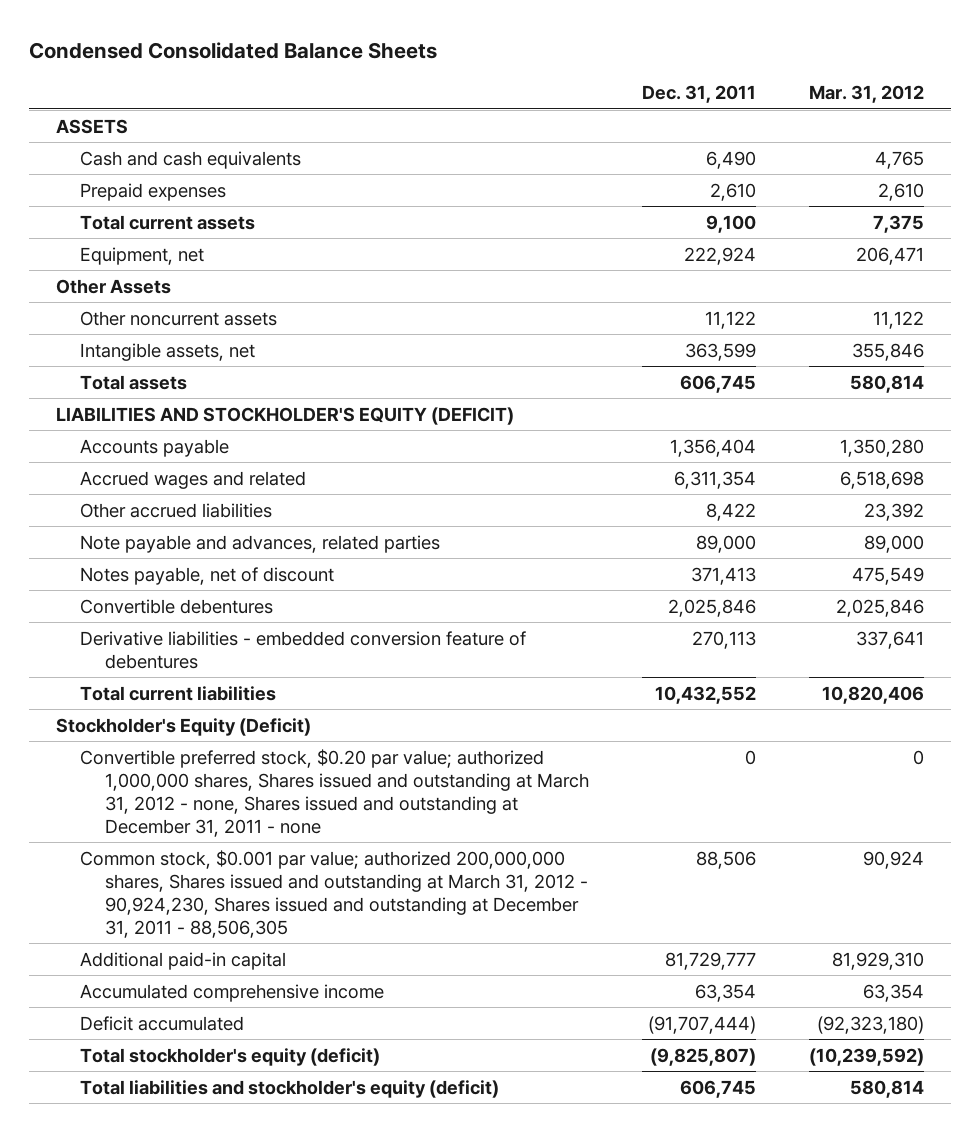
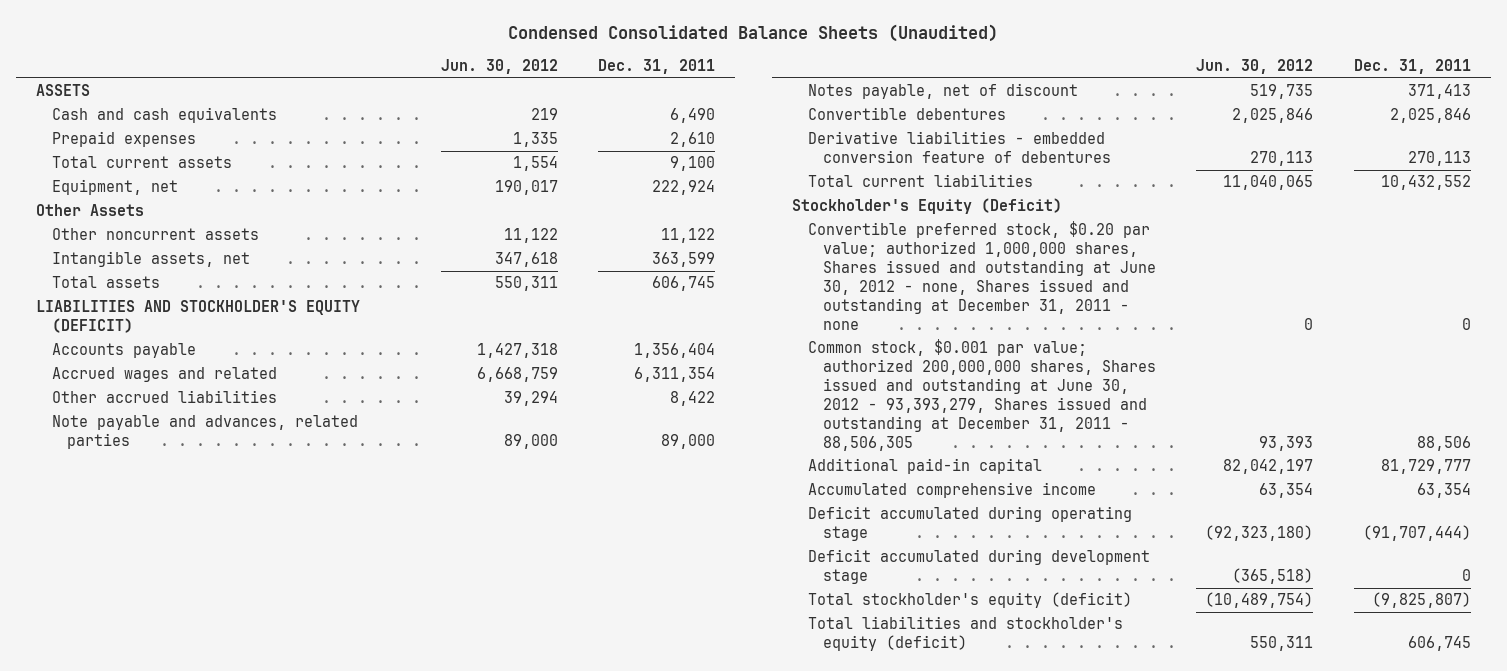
[29,41,438,59] Condensed Consolidated Balance Sheets -> [508,23,999,42] Condensed Consolidated Balance Sheets (Unaudited)
[809,84,925,103] Mar. 31, 2012 -> none
none -> [440,59,558,75] Jun. 30, 2012
[80,748,589,837] Convertible preferred stock, $0.20 par value; authorized 1,000,000 shares, Shares issued and outstanding at March 31, 2012 - none, Shares issued and outstanding at December 31, 2011 - none -> [807,221,1157,330] Convertible preferred stock, $0.20 par value; authorized 1,000,000 shares, Shares issued and outstanding at June 30, 2012 - none, Shares issued and outstanding at December 31, 2011 - none
[80,849,588,938] Common stock, $0.001 par value; authorized 200,000,000 shares, Shares issued and outstanding at March 31, 2012 - 90,924,230, Shares issued and outstanding at December 31, 2011 - 88,506,305 -> [807,339,1157,451] Common stock, $0.001 par value; authorized 200,000,000 shares, Shares issued and outstanding at June 30, 2012 - 93,393,279, Shares issued and outstanding at December 31, 2011 - 88,506,305
[80,1015,245,1031] Deficit accumulated -> [807,506,1132,542] Deficit accumulated during operating stage
none -> [807,549,1150,585] Deficit accumulated during development stage

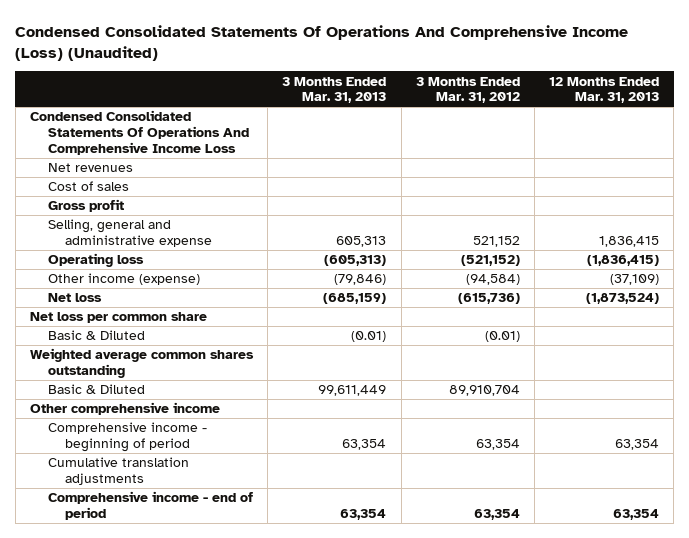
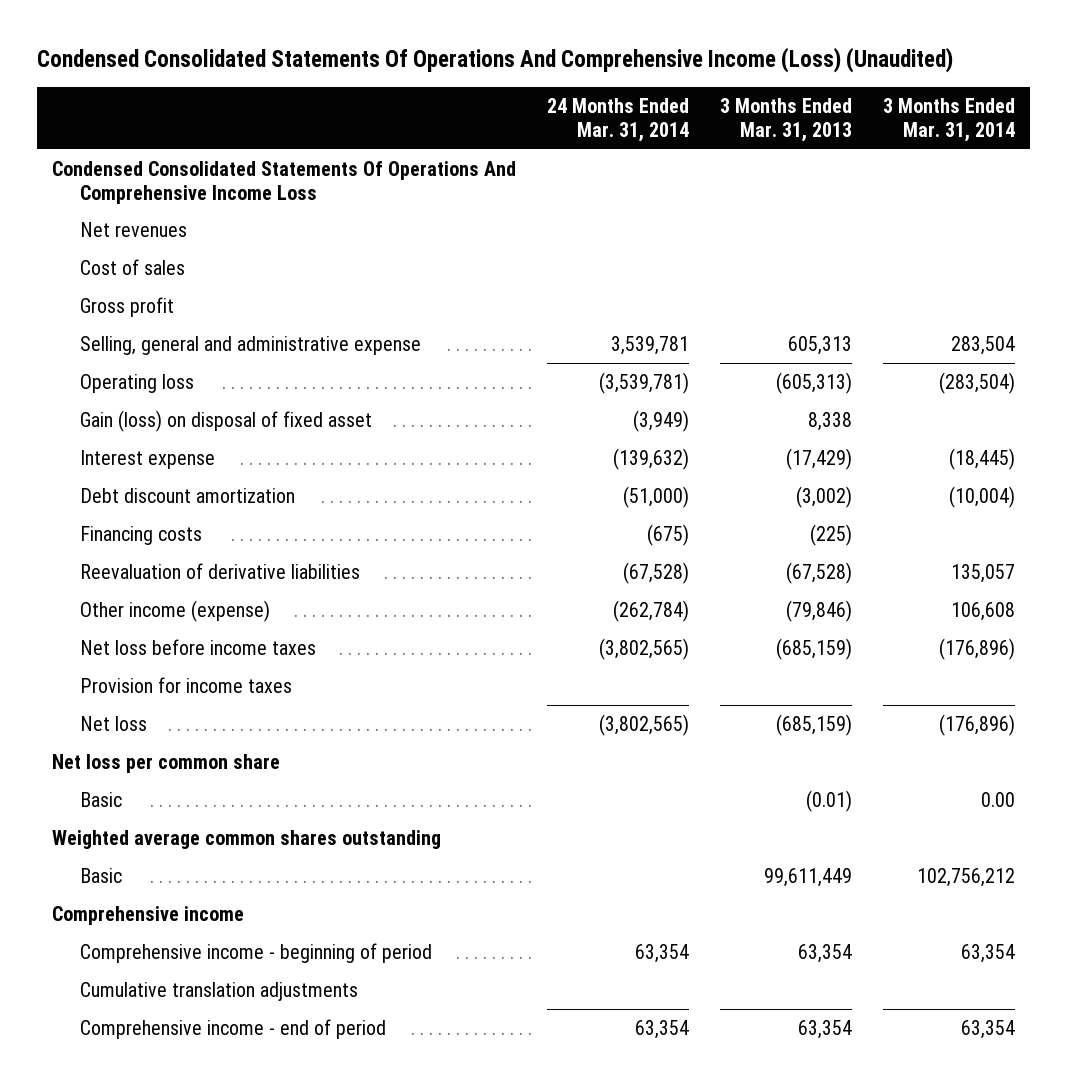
[415,76,520,104] 3 Months Ended Mar. 31, 2012 -> none
[548,76,659,104] 12 Months Ended Mar. 31, 2013 -> none
none -> [547,98,690,142] 24 Months Ended Mar. 31, 2014
none -> [882,98,1015,142] 3 Months Ended Mar. 31, 2014
none -> [79,409,372,432] Gain (loss) on disposal of fixed asset
none -> [79,449,215,469] Interest expense
none -> [79,487,295,503] Debt discount amortization
none -> [79,525,202,545] Financing costs
none -> [79,562,360,579] Reevaluation of derivative liabilities
none -> [79,638,316,655] Net loss before income taxes
none -> [79,676,292,693] Provision for income taxes
[47,330,145,341] Basic & Diluted -> [79,791,122,807] Basic
[47,384,145,395] Basic & Diluted -> [79,867,122,883] Basic
[30,402,221,416] Other comprehensive income -> [52,905,245,925] Comprehensive income

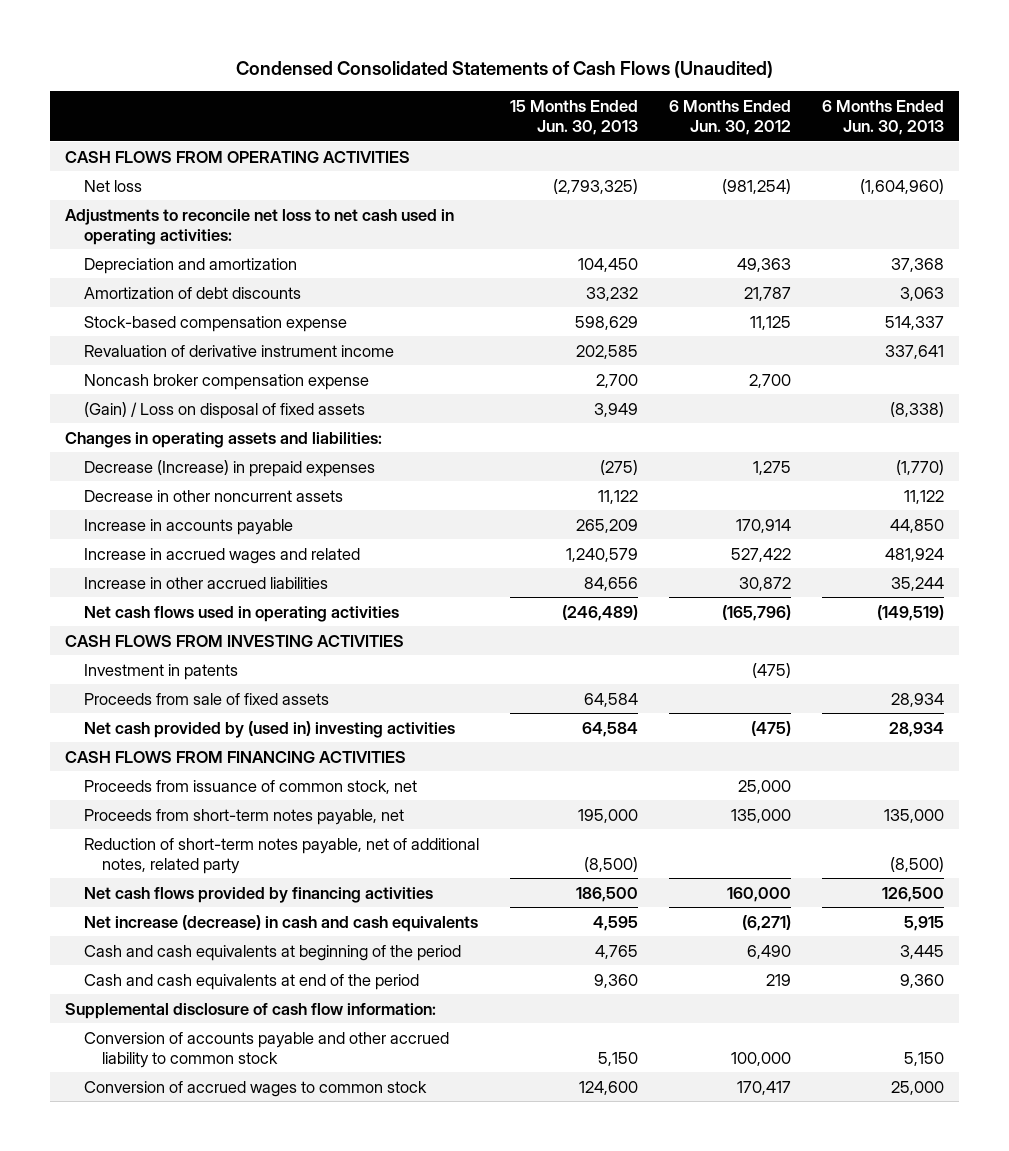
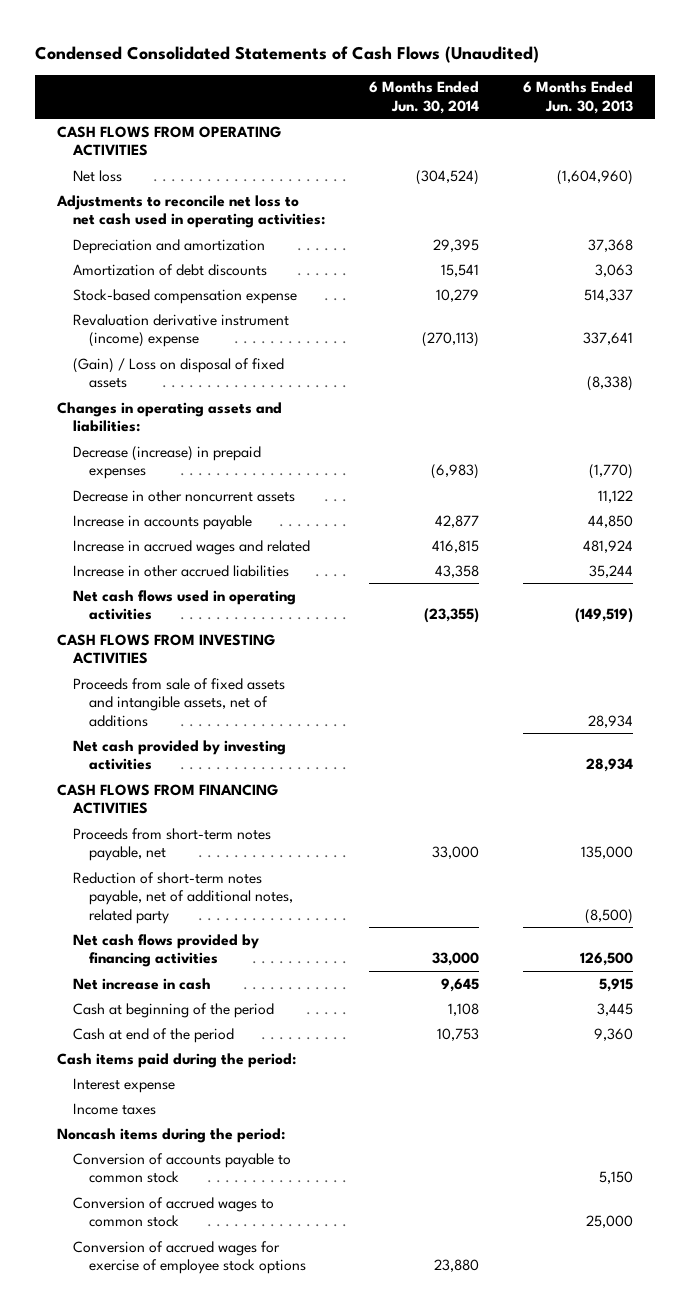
[509,100,638,136] 15 Months Ended Jun. 30, 2013 -> none
[668,100,791,136] 6 Months Ended Jun. 30, 2012 -> none
none -> [368,81,479,114] 6 Months Ended Jun. 30, 2014
[83,373,369,390] Noncash broker compensation expense -> none
[83,344,394,357] Revaluation of derivative instrument income -> [72,313,289,348] Revaluation derivative instrument (income) expense
[83,459,375,477] Decrease (Increase) in prepaid expenses -> [72,445,261,480] Decrease (increase) in prepaid expenses
[83,663,238,680] Investment in patents -> none
[83,692,329,705] Proceeds from sale of fixed assets -> [72,677,285,727] Proceeds from sale of fixed assets and intangible assets, net of additions
[83,720,455,738] Net cash provided by (used in) investing activities -> [72,739,286,771] Net cash provided by investing activities
[83,779,417,794] Proceeds from issuance of common stock, net -> none
[65,1002,437,1019] Supplemental disclosure of cash flow information: -> none
[83,914,478,932] Net increase (decrease) in cash and cash equivalents -> [72,977,211,990] Net increase in cash
[83,944,461,961] Cash and cash equivalents at beginning of the period -> [72,1002,274,1018] Cash at beginning of the period
[83,973,419,990] Cash and cash equivalents at end of the period -> [72,1027,234,1043] Cash at end of the period
none -> [56,1052,296,1068] Cash items paid during the period:
none -> [72,1077,175,1093] Interest expense
none -> [72,1102,156,1115] Income taxes
none -> [56,1127,285,1143] Noncash items during the period:
[83,1031,449,1068] Conversion of accounts payable and other accrued liability to common stock -> [72,1152,291,1184] Conversion of accounts payable to common stock
none -> [72,1240,307,1275] Conversion of accrued wages for exercise of employee stock options

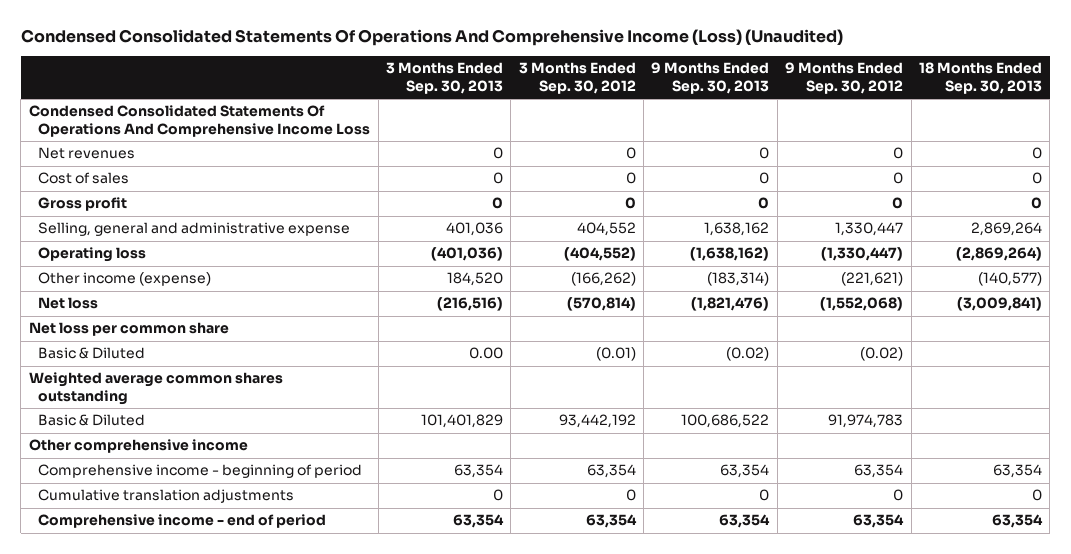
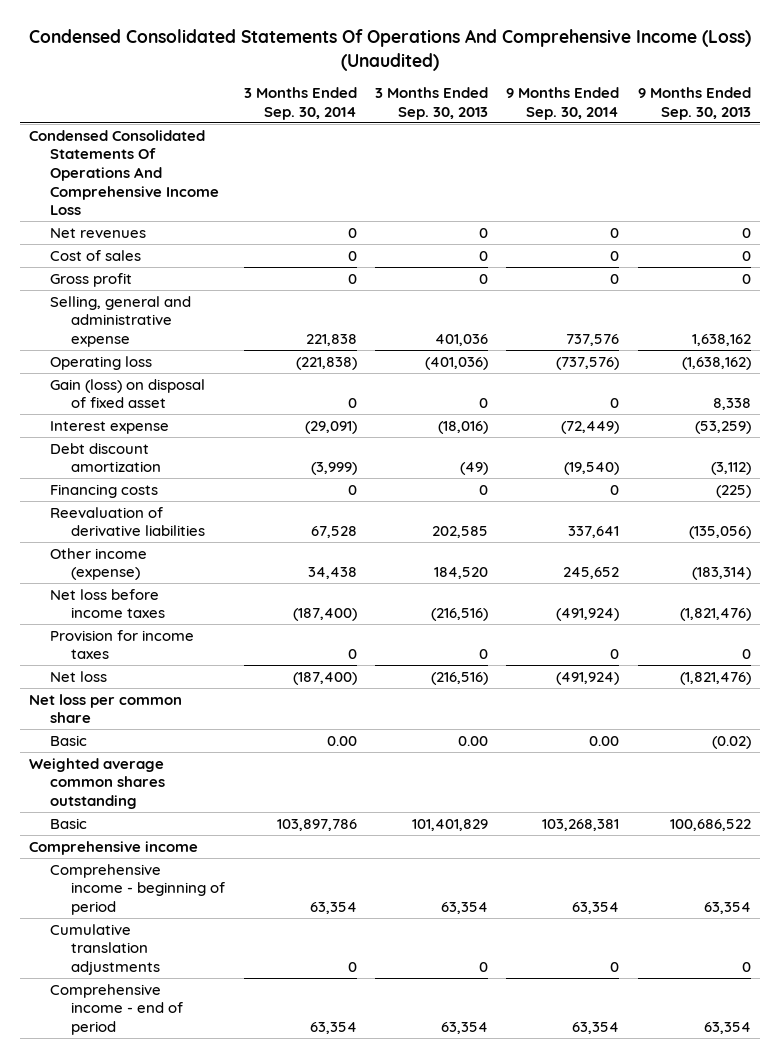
[518,62,636,95] 3 Months Ended Sep. 30, 2012 -> none
[785,62,904,95] 9 Months Ended Sep. 30, 2012 -> none
[918,62,1042,95] 18 Months Ended Sep. 30, 2013 -> none
none -> [243,87,357,120] 3 Months Ended Sep. 30, 2014
none -> [506,87,620,120] 9 Months Ended Sep. 30, 2014
none -> [50,378,206,409] Gain (loss) on disposal of fixed asset
none -> [50,420,170,434] Interest expense
none -> [50,442,162,473] Debt discount amortization
none -> [50,483,159,498] Financing costs
none -> [50,506,206,537] Reevaluation of derivative liabilities
none -> [50,588,166,619] Net loss before income taxes
none -> [50,629,195,660] Provision for income taxes
[38,347,146,360] Basic & Diluted -> [50,734,88,746] Basic
[38,414,146,427] Basic & Diluted -> [50,817,88,829] Basic
[28,439,248,454] Other comprehensive income -> [29,840,199,855] Comprehensive income

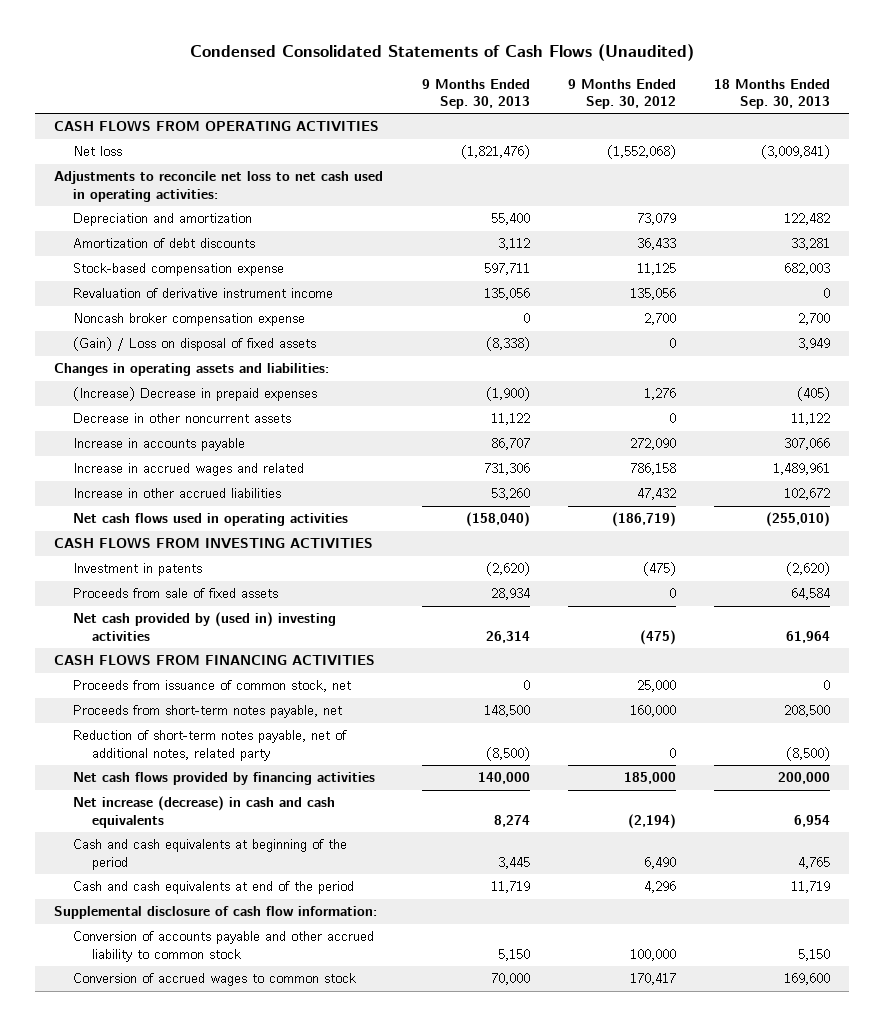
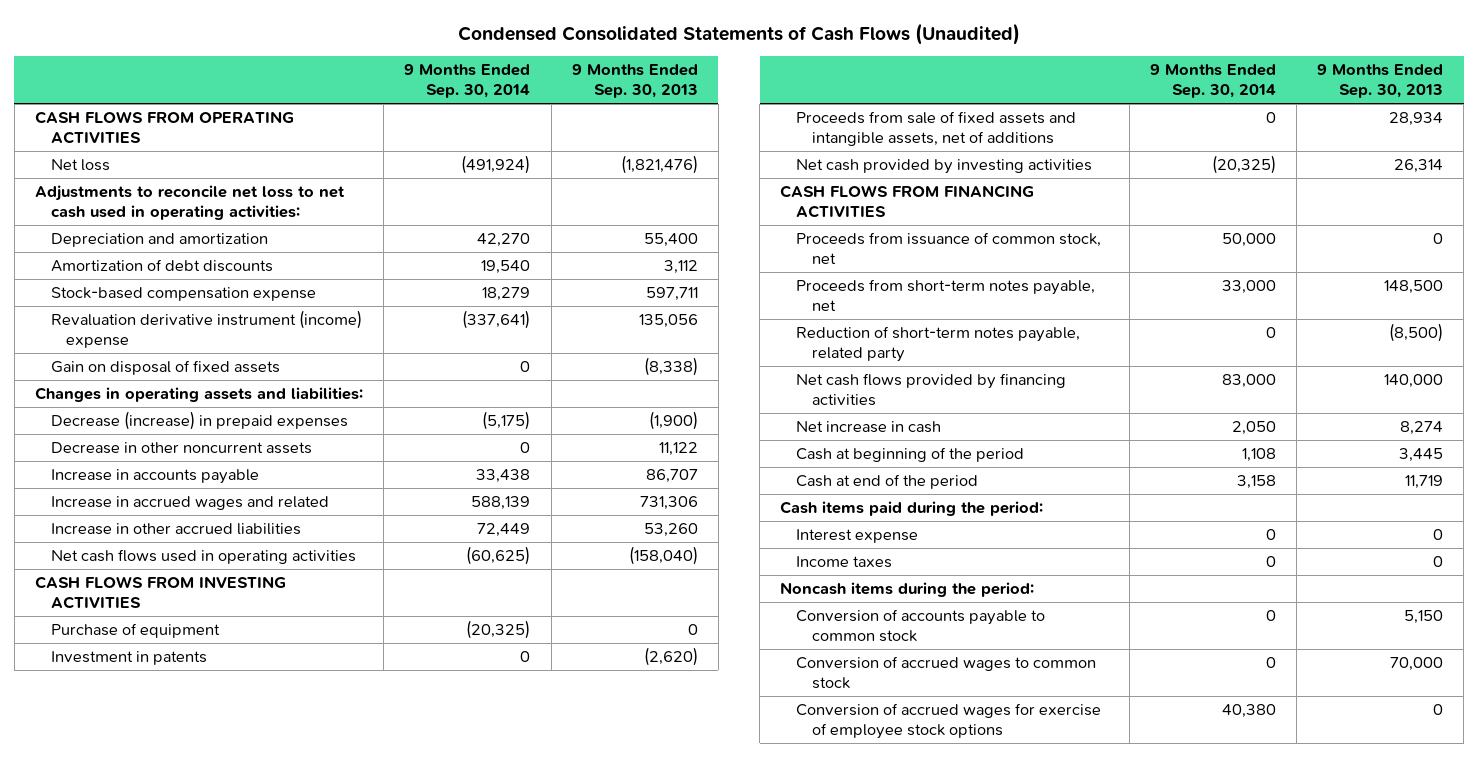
[567,78,676,109] 9 Months Ended Sep. 30, 2012 -> none
[714,78,831,109] 18 Months Ended Sep. 30, 2013 -> none
none -> [404,64,531,99] 9 Months Ended Sep. 30, 2014
[73,313,306,327] Noncash broker compensation expense -> none
[73,288,334,299] Revaluation of derivative instrument income -> [50,309,362,348] Revaluation derivative instrument (income) expense
[73,337,317,352] (Gain) / Loss on disposal of fixed assets -> [50,359,280,375] Gain on disposal of fixed assets
[73,387,318,402] (Increase) Decrease in prepaid expenses -> [50,410,348,430] Decrease (increase) in prepaid expenses
none -> [50,622,220,638] Purchase of equipment
[73,588,279,599] Proceeds from sale of fixed assets -> [795,110,1076,146] Proceeds from sale of fixed assets and intangible assets, net of additions
[73,612,337,641] Net cash provided by (used in) investing activities -> [795,158,1092,174] Net cash provided by investing activities
[73,730,348,761] Reduction of short-term notes payable, net of additional notes, related party -> [795,325,1080,362] Reduction of short-term notes payable, related party
[54,906,378,920] Supplemental disclosure of cash flow information: -> none
[73,796,336,828] Net increase (decrease) in cash and cash equivalents -> [795,420,941,433] Net increase in cash
[73,839,348,870] Cash and cash equivalents at beginning of the period -> [795,446,1024,462] Cash at beginning of the period
[73,881,355,895] Cash and cash equivalents at end of the period -> [795,473,978,489] Cash at end of the period
none -> [780,500,1044,516] Cash items paid during the period:
none -> [795,528,918,543] Interest expense
none -> [795,555,892,568] Income taxes
none -> [780,581,1035,597] Noncash items during the period:
[73,931,375,962] Conversion of accounts payable and other accrued liability to common stock -> [795,608,1045,642] Conversion of accounts payable to common stock
none -> [795,702,1101,739] Conversion of accrued wages for exercise of employee stock options

